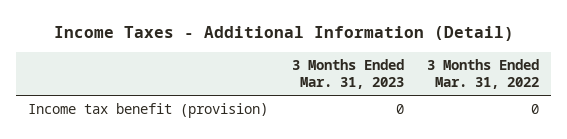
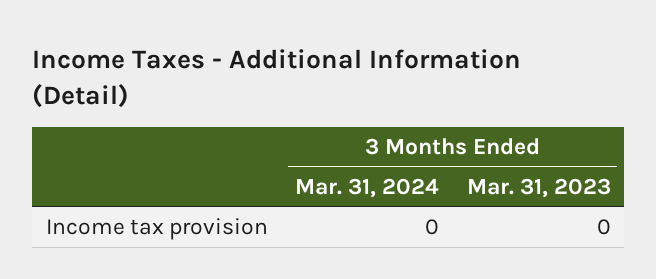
[427,59,540,89] 3 Months Ended Mar. 31, 2022 -> none
none -> [295,177,440,198] Mar. 31, 2024
[28,103,269,119] Income tax benefit (provision) -> [45,218,268,241] Income tax provision

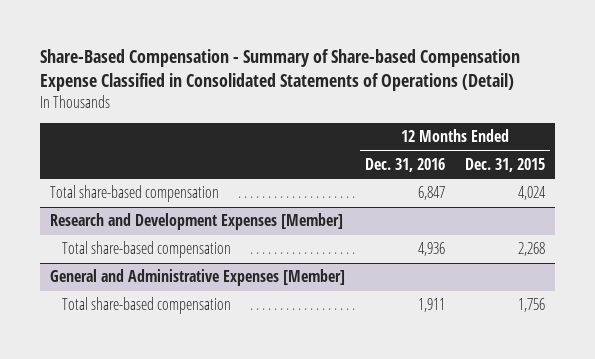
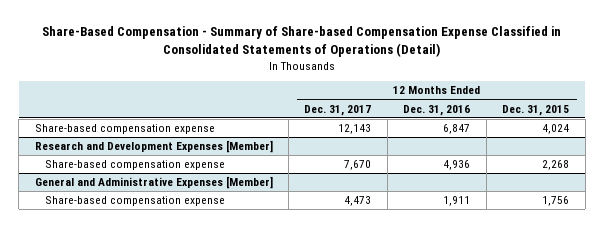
none -> [304,104,372,116] Dec. 31, 2017
[49,185,219,203] Total share-based compensation -> [34,124,215,135] Share-based compensation expense
[62,241,232,259] Total share-based compensation -> [44,160,225,171] Share-based compensation expense
[62,297,232,315] Total share-based compensation -> [44,196,225,207] Share-based compensation expense

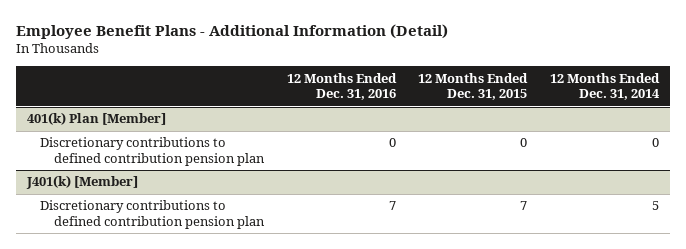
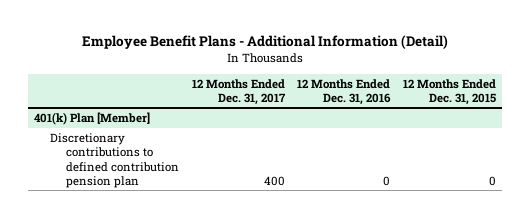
[549,72,660,101] 12 Months Ended Dec. 31, 2014 -> none
none -> [191,78,286,105] 12 Months Ended Dec. 31, 2017
[25,175,138,190] J401(k) [Member] -> none
[40,200,266,230] Discretionary contributions to defined contribution pension plan -> none

